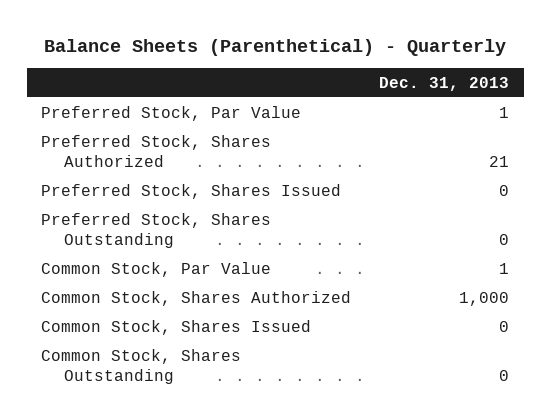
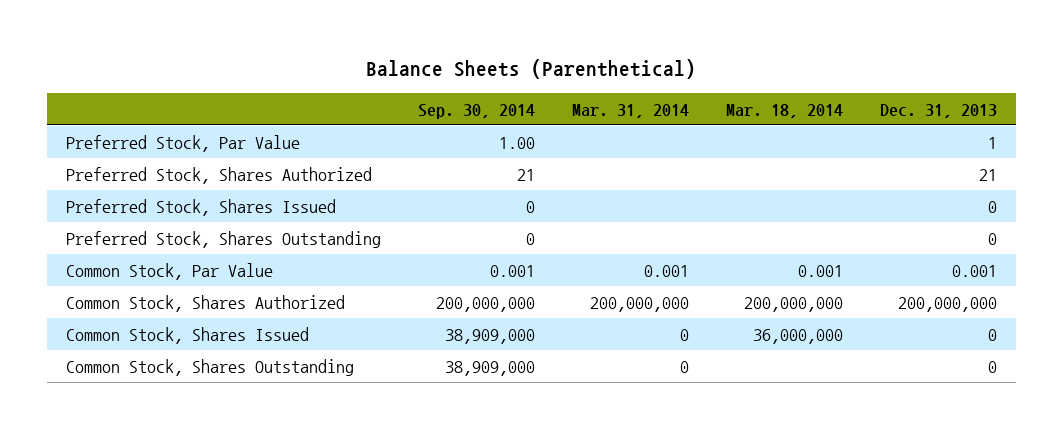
[44,38,507,56] Balance Sheets (Parenthetical) - Quarterly -> [366,59,697,80] Balance Sheets (Parenthetical)
none -> [417,103,535,119] Sep. 30, 2014
none -> [571,103,689,118] Mar. 31, 2014
none -> [725,103,843,118] Mar. 18, 2014
[499,262,510,274] 1 -> [952,264,998,277] 0.001
[459,291,510,306] 1,000 -> [898,296,998,312] 200,000,000

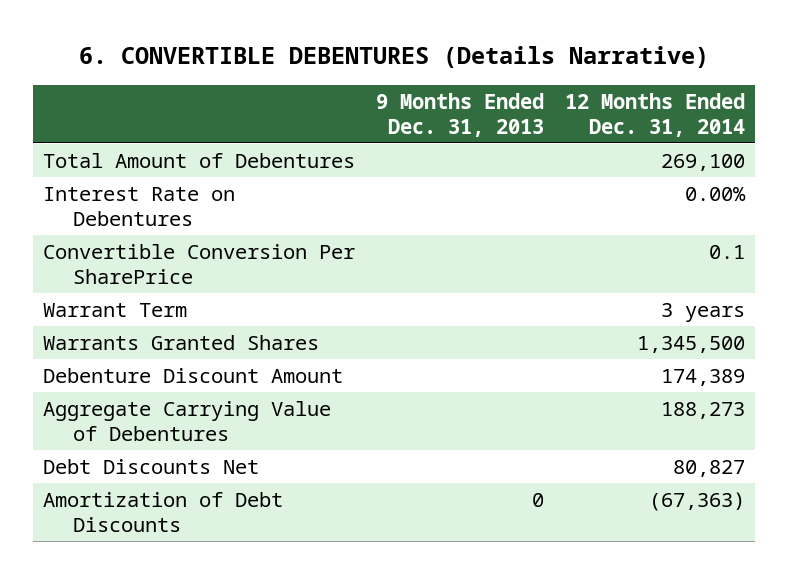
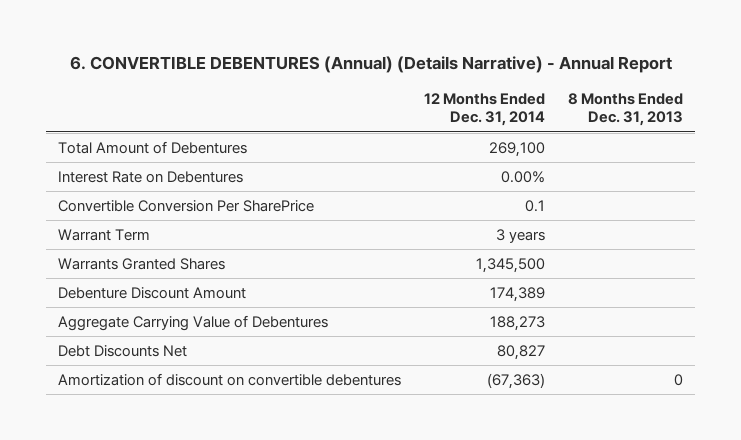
[78,46,709,69] 6. CONVERTIBLE DEBENTURES (Details Narrative) -> [69,56,672,74] 6. CONVERTIBLE DEBENTURES (Annual) (Details Narrative) - Annual Report
[375,92,544,138] 9 Months Ended Dec. 31, 2013 -> none
none -> [568,93,684,127] 8 Months Ended Dec. 31, 2013
[42,491,283,533] Amortization of Debt Discounts -> [57,372,401,386] Amortization of discount on convertible debentures

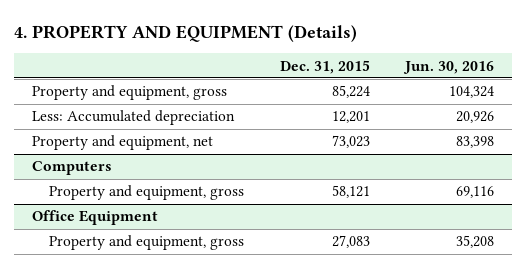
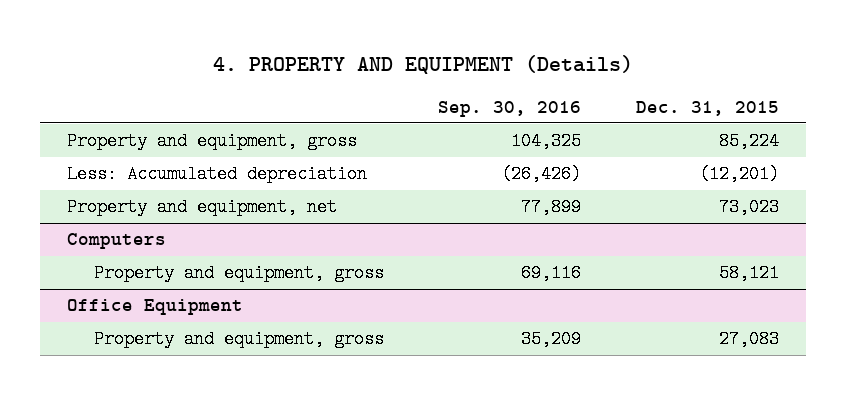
[403,60,495,74] Jun. 30, 2016 -> none
none -> [438,100,582,117] Sep. 30, 2016
[331,111,370,124] 12,201 -> [698,165,779,184] (12,201)

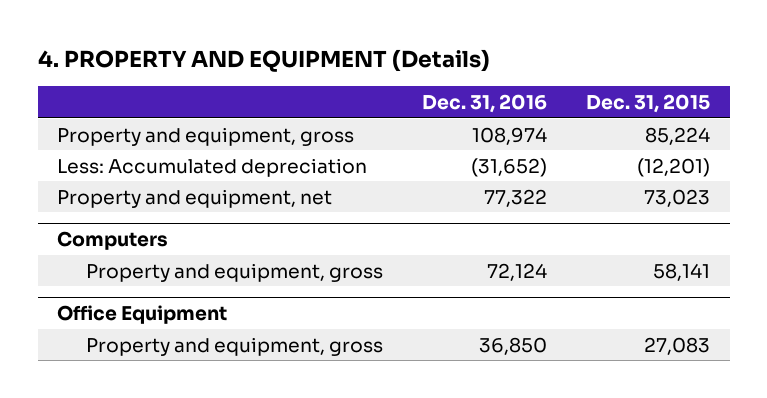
[438,100,582,117] Sep. 30, 2016 -> none
none -> [421,93,547,113] Dec. 31, 2016
[718,264,779,283] 58,121 -> [653,262,711,281] 58,141

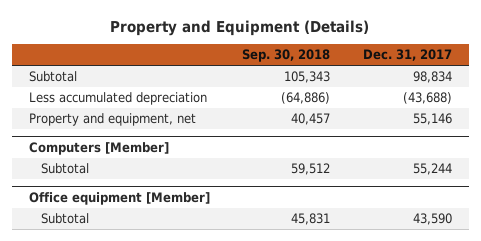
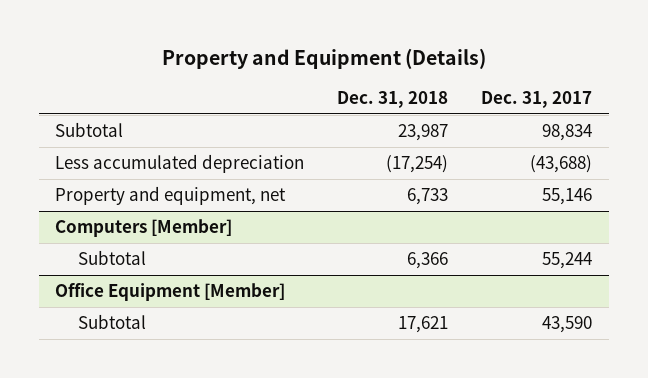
[242,49,331,63] Sep. 30, 2018 -> none
none -> [337,90,449,108] Dec. 31, 2018
[28,192,210,206] Office equipment [Member] -> [55,283,286,302] Office Equipment [Member]

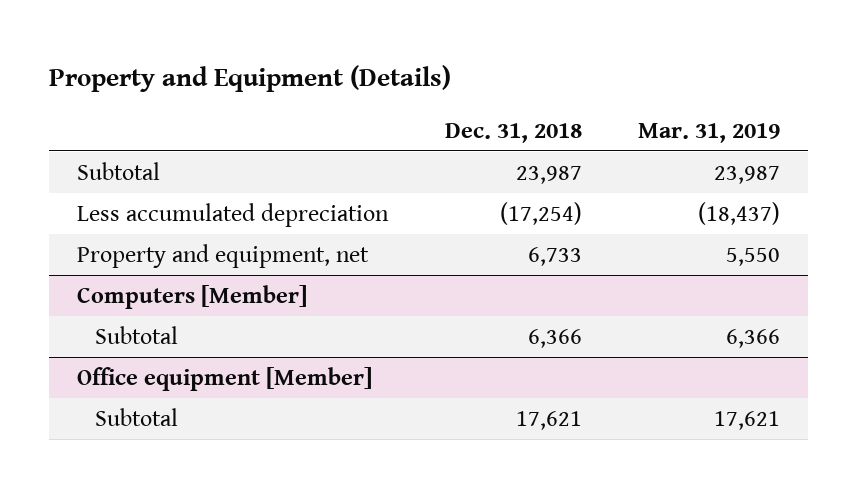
[481,90,593,108] Dec. 31, 2017 -> none
none -> [637,122,780,143] Mar. 31, 2019
[55,283,286,302] Office Equipment [Member] -> [77,366,373,391] Office equipment [Member]

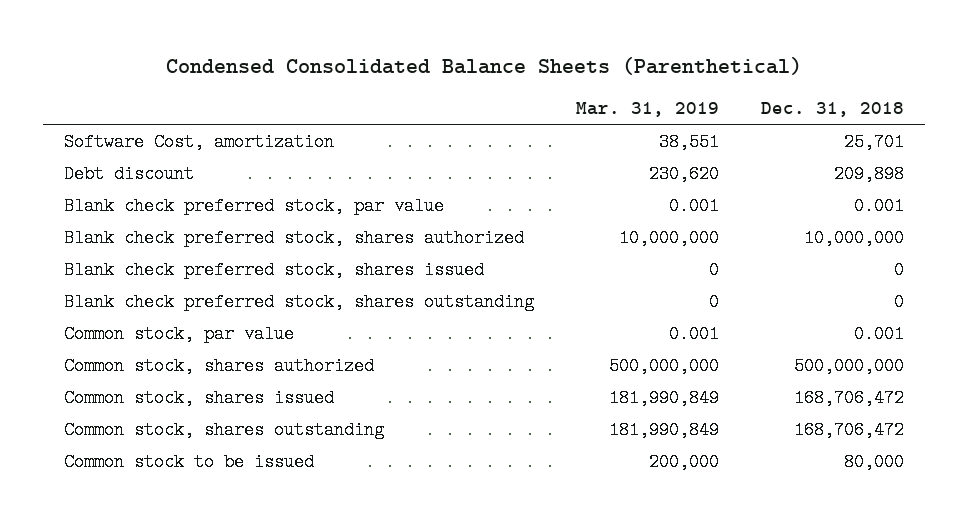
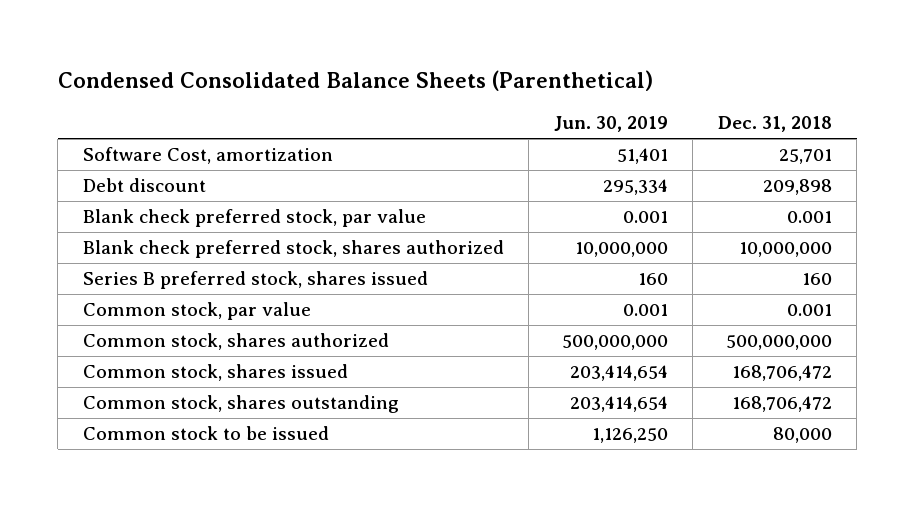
[575,102,719,118] Mar. 31, 2019 -> none
none -> [553,116,668,133] Jun. 30, 2019
[63,292,534,311] Blank check preferred stock, shares outstanding -> none
[63,260,484,279] Blank check preferred stock, shares issued -> [82,271,428,290] Series B preferred stock, shares issued
[893,260,904,279] 0 -> [801,273,832,286] 160

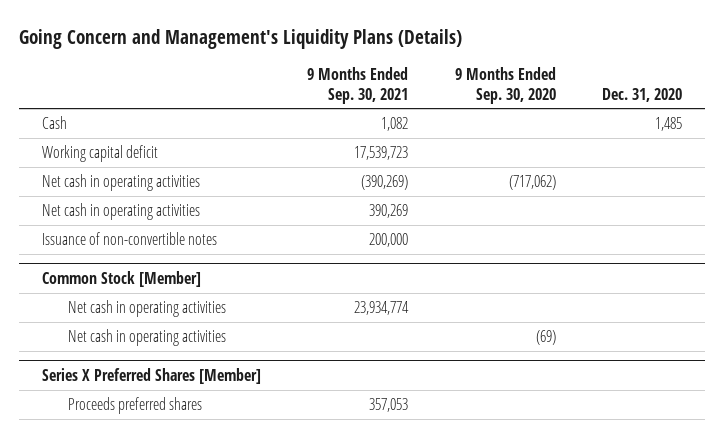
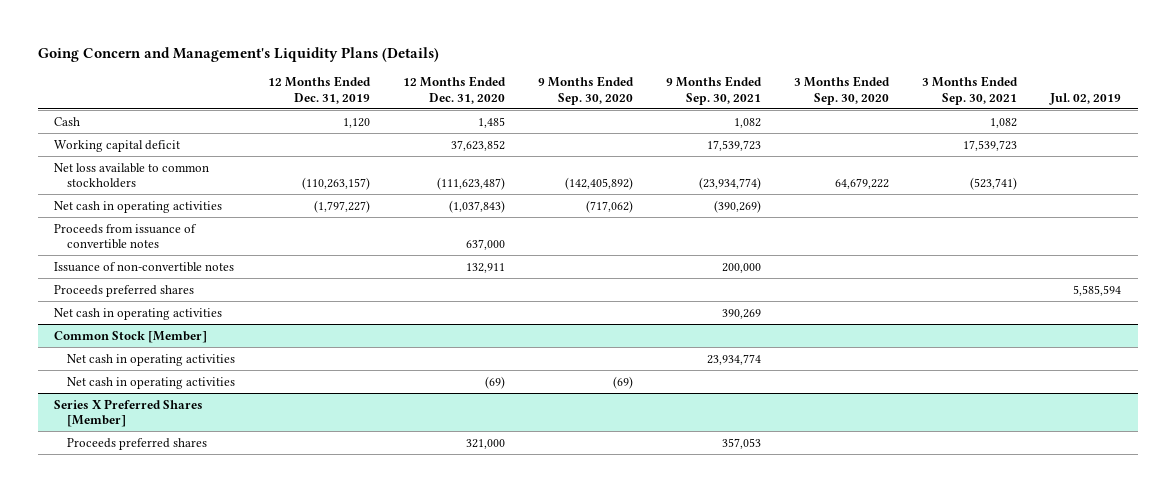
[602,87,683,102] Dec. 31, 2020 -> none
none -> [268,76,372,104] 12 Months Ended Dec. 31, 2019
none -> [403,76,507,104] 12 Months Ended Dec. 31, 2020
none -> [794,76,891,105] 3 Months Ended Sep. 30, 2020
none -> [922,76,1019,105] 3 Months Ended Sep. 30, 2021
none -> [1049,92,1122,105] Jul. 02, 2019
none -> [54,162,210,189] Net loss available to common stockholders
none -> [54,223,198,250] Proceeds from issuance of convertible notes
none -> [54,284,195,297] Proceeds preferred shares
[42,203,201,221] Net cash in operating activities -> [54,307,223,320] Net cash in operating activities

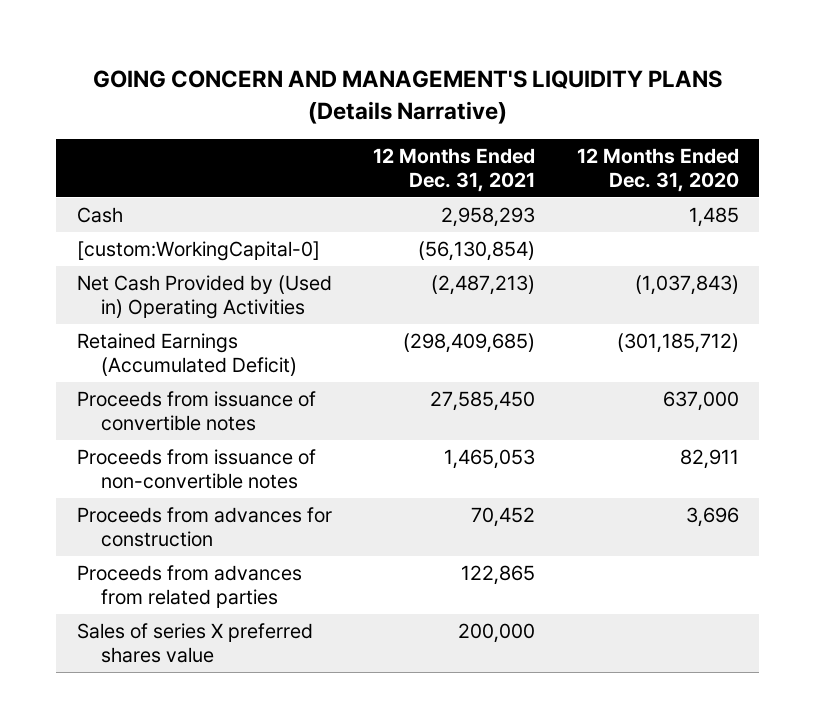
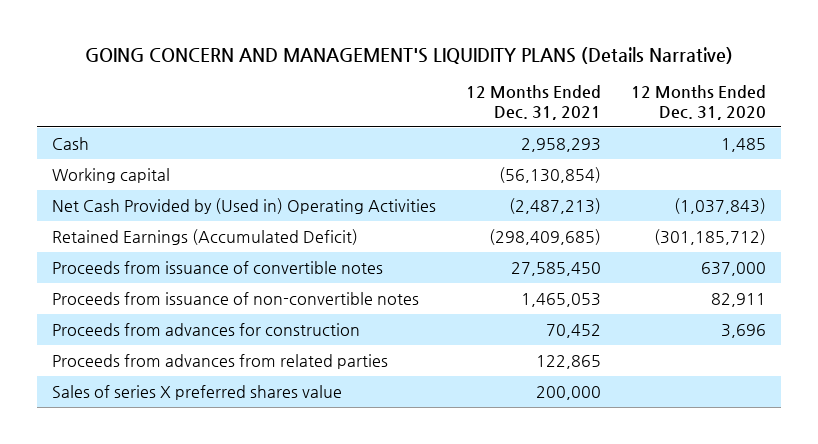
[77,241,321,262] [custom:WorkingCapital-0] -> [52,167,171,183] Working capital

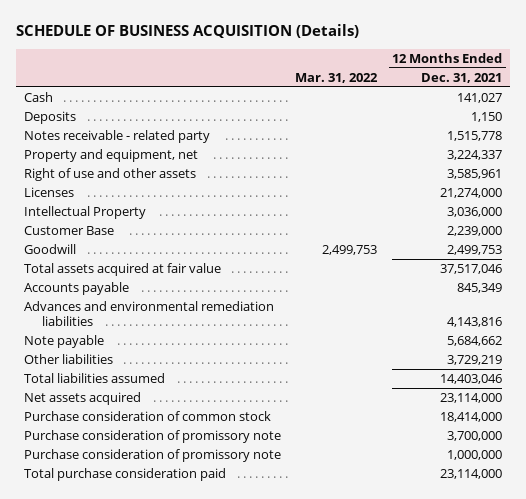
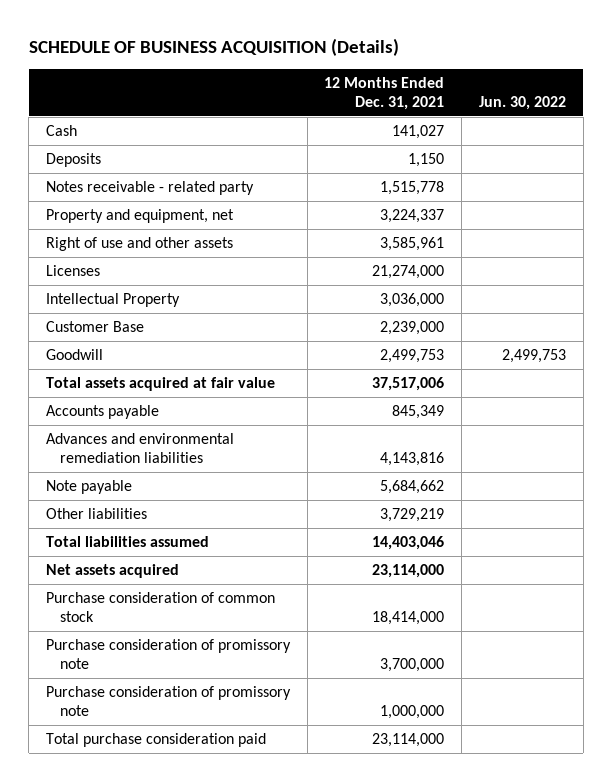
[295,72,379,83] Mar. 31, 2022 -> none
none -> [479,96,567,111] Jun. 30, 2022
[440,263,503,274] 37,517,046 -> [372,377,445,392] 37,517,006

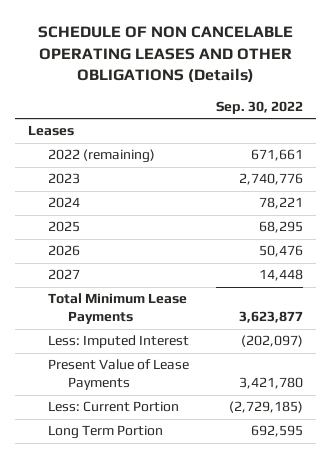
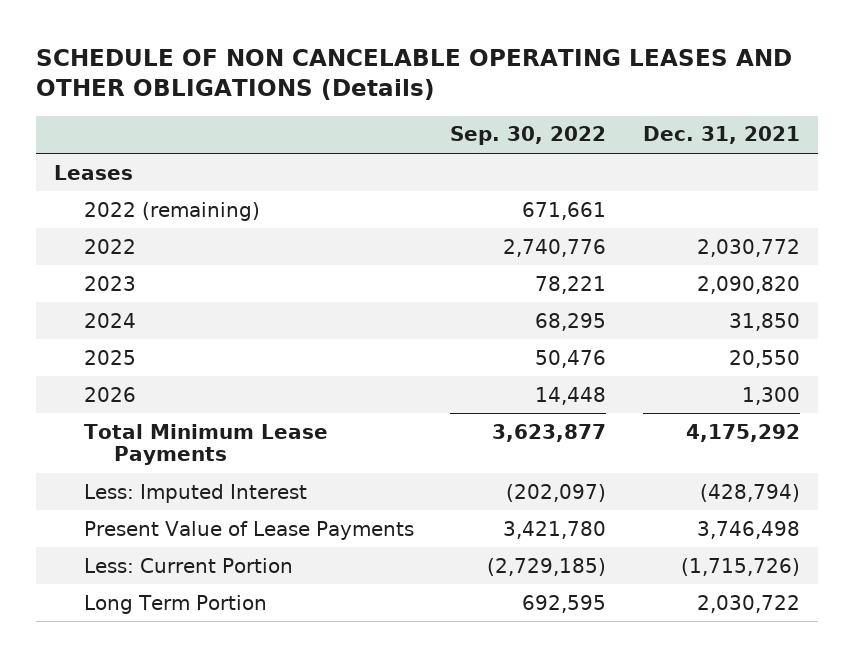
none -> [642,126,800,145] Dec. 31, 2021
[48,269,81,281] 2027 -> none
none -> [84,238,137,254] 2022
[238,173,303,186] 2,740,776 -> [535,275,607,294] 78,221
[258,197,303,210] 78,221 -> [535,312,607,331] 68,295
[258,221,303,234] 68,295 -> [535,349,607,368] 50,476
[258,245,303,258] 50,476 -> [535,386,607,405] 14,448

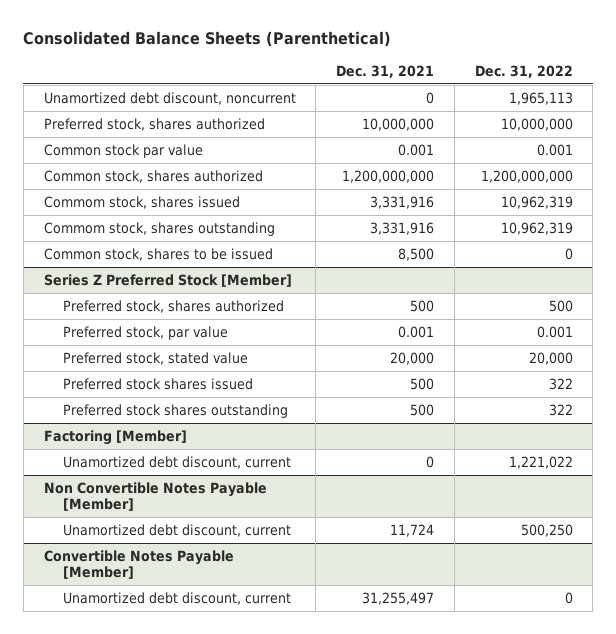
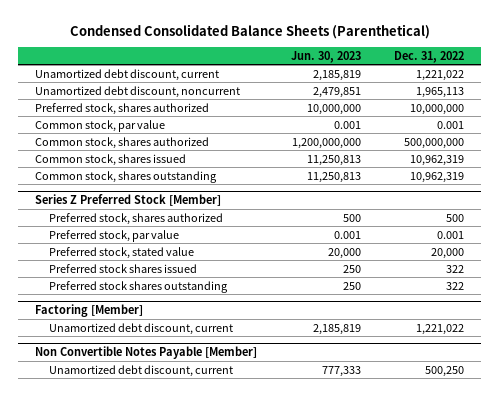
[23,31,392,48] Consolidated Balance Sheets (Parenthetical) -> [69,23,430,39] Condensed Consolidated Balance Sheets (Parenthetical)
[336,64,435,78] Dec. 31, 2021 -> none
none -> [290,50,361,63] Jun. 30, 2023
none -> [35,68,220,81] Unamortized debt discount, current
[43,247,273,261] Common stock, shares to be issued -> none
[43,143,203,158] Common stock par value -> [35,119,166,132] Common stock, par value
[480,169,573,183] 1,200,000,000 -> [404,137,465,149] 500,000,000
[43,195,240,209] Commom stock, shares issued -> [35,153,187,166] Common stock, shares issued
[43,221,275,236] Commom stock, shares outstanding -> [35,170,218,183] Common stock, shares outstanding
[43,549,234,580] Convertible Notes Payable [Member] -> none
[63,591,292,605] Unamortized debt discount, current -> none

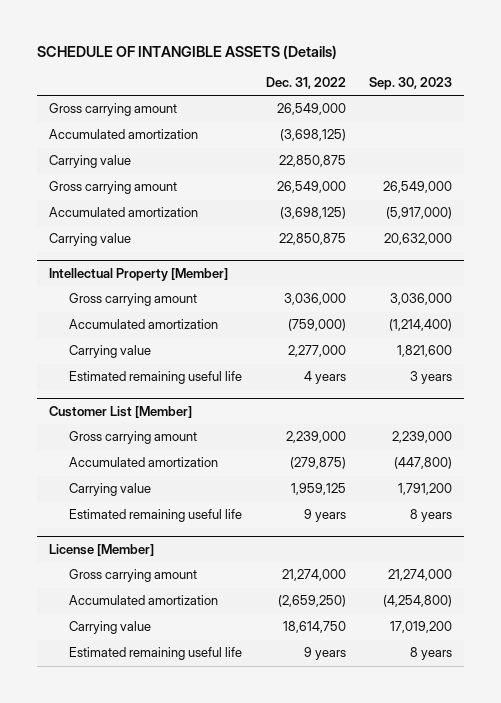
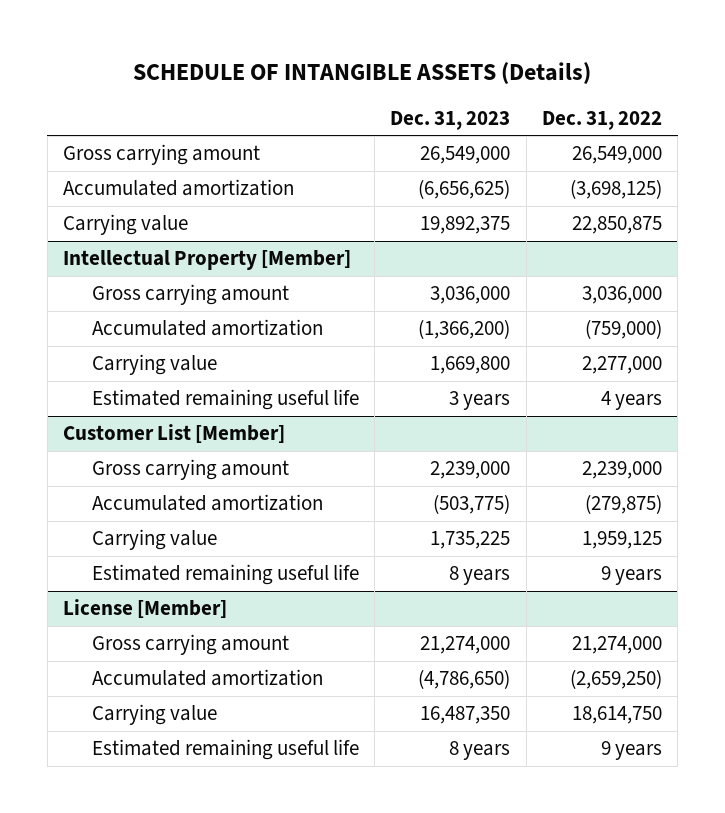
[369,77,453,91] Sep. 30, 2023 -> none
none -> [390,110,511,130] Dec. 31, 2023
[48,181,177,195] Gross carrying amount -> none
[48,207,198,218] Accumulated amortization -> none
[48,233,131,247] Carrying value -> none

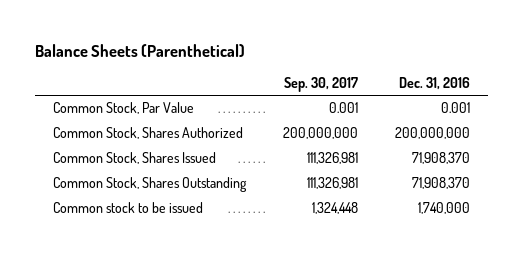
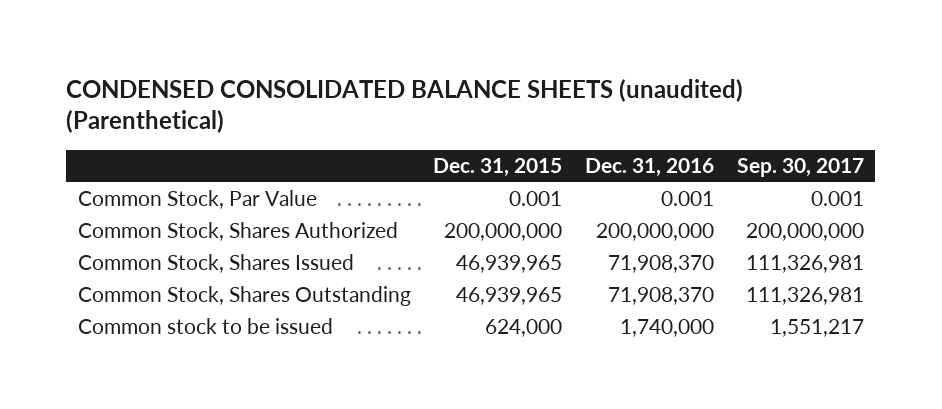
[34,43,245,57] Balance Sheets (Parenthetical) -> [66,78,744,134] CONDENSED CONSOLIDATED BALANCE SHEETS (unaudited) (Parenthetical)
none -> [433,157,563,177] Dec. 31, 2015
[312,202,359,215] 1,324,448 -> [769,319,864,338] 1,551,217

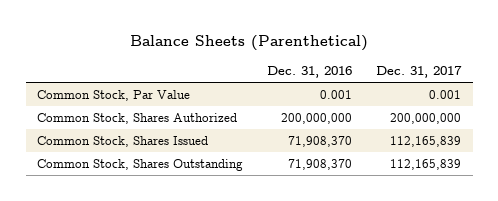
[66,78,744,134] CONDENSED CONSOLIDATED BALANCE SHEETS (unaudited) (Parenthetical) -> [130,35,369,52] Balance Sheets (Parenthetical)
[433,157,563,177] Dec. 31, 2015 -> none
[736,157,864,177] Sep. 30, 2017 -> none
none -> [375,66,462,79] Dec. 31, 2017
[77,318,333,335] Common stock to be issued -> none

